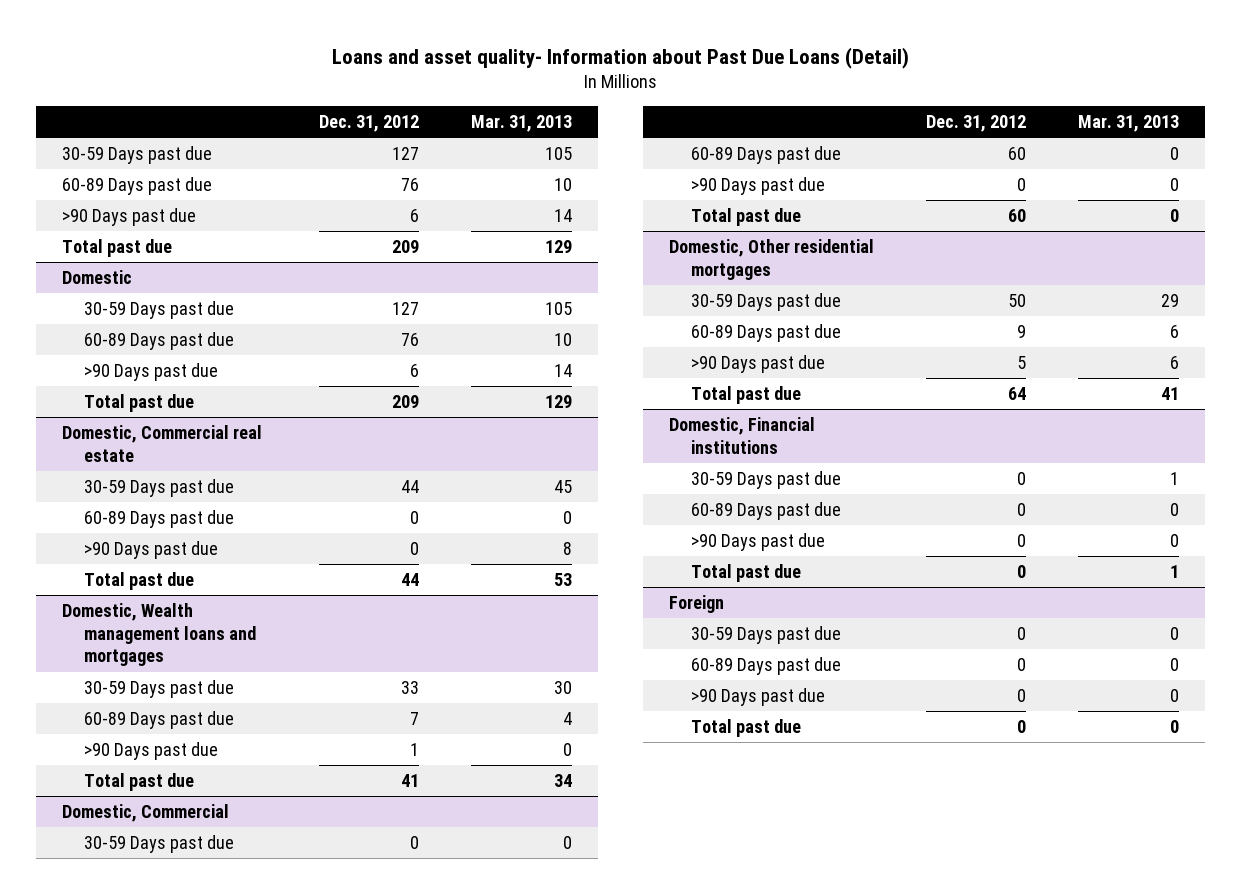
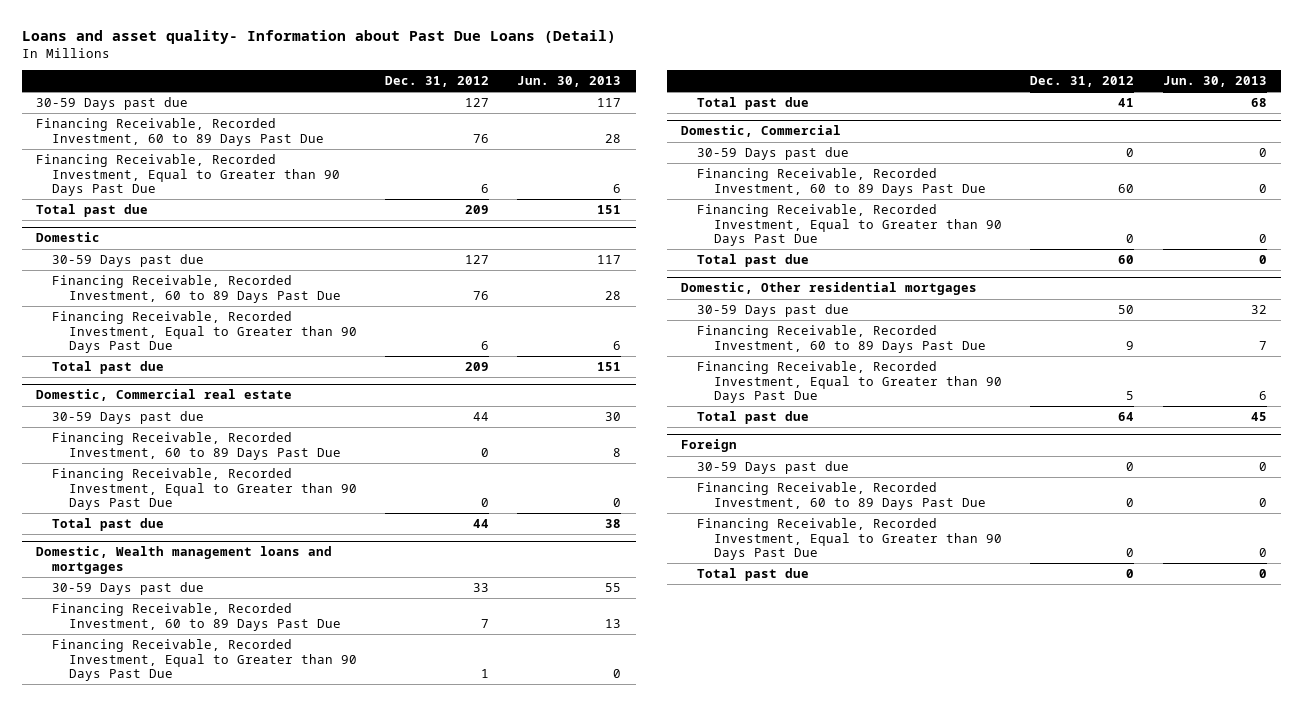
[471,114,573,132] Mar. 31, 2013 -> none
none -> [517,76,622,88] Jun. 30, 2013
[62,177,213,196] 60-89 Days past due -> [35,118,325,146] Financing Receivable, Recorded Investment, 60 to 89 Days Past Due
[62,208,197,227] >90 Days past due -> [35,154,341,197] Financing Receivable, Recorded Investment, Equal to Greater than 90 Days Past Due
[84,332,235,351] 60-89 Days past due -> [52,275,342,303] Financing Receivable, Recorded Investment, 60 to 89 Days Past Due
[84,363,219,382] >90 Days past due -> [52,311,358,354] Financing Receivable, Recorded Investment, Equal to Greater than 90 Days Past Due
[84,510,235,529] 60-89 Days past due -> [52,432,342,460] Financing Receivable, Recorded Investment, 60 to 89 Days Past Due
[84,541,219,560] >90 Days past due -> [52,468,358,511] Financing Receivable, Recorded Investment, Equal to Greater than 90 Days Past Due
[84,711,235,730] 60-89 Days past due -> [52,603,342,631] Financing Receivable, Recorded Investment, 60 to 89 Days Past Due
[84,742,219,761] >90 Days past due -> [52,639,358,682] Financing Receivable, Recorded Investment, Equal to Greater than 90 Days Past Due
[691,146,842,165] 60-89 Days past due -> [697,168,987,196] Financing Receivable, Recorded Investment, 60 to 89 Days Past Due
[691,177,826,196] >90 Days past due -> [697,204,1003,247] Financing Receivable, Recorded Investment, Equal to Greater than 90 Days Past Due
[691,324,842,343] 60-89 Days past due -> [697,325,987,353] Financing Receivable, Recorded Investment, 60 to 89 Days Past Due
[691,355,826,374] >90 Days past due -> [697,361,1003,404] Financing Receivable, Recorded Investment, Equal to Greater than 90 Days Past Due
[669,417,816,454] Domestic, Financial institutions -> none
[691,471,842,490] 30-59 Days past due -> none
[691,502,842,521] 60-89 Days past due -> none
[691,533,826,552] >90 Days past due -> none
[691,564,802,583] Total past due -> none
[691,657,842,676] 60-89 Days past due -> [697,482,987,510] Financing Receivable, Recorded Investment, 60 to 89 Days Past Due
[691,688,826,707] >90 Days past due -> [697,518,1003,561] Financing Receivable, Recorded Investment, Equal to Greater than 90 Days Past Due

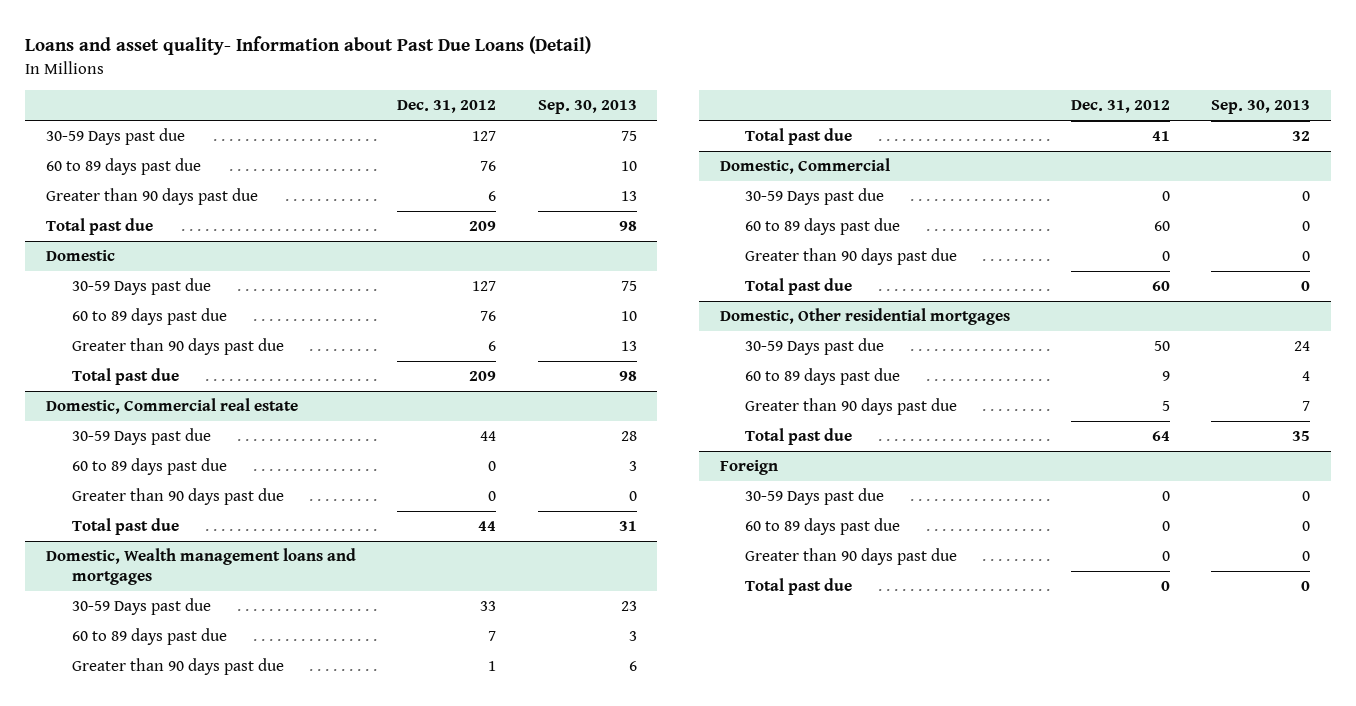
[517,76,622,88] Jun. 30, 2013 -> none
none -> [537,100,637,115] Sep. 30, 2013
[35,118,325,146] Financing Receivable, Recorded Investment, 60 to 89 Days Past Due -> [45,158,201,176] 60 to 89 days past due
[35,154,341,197] Financing Receivable, Recorded Investment, Equal to Greater than 90 Days Past Due -> [45,188,258,206] Greater than 90 days past due
[52,275,342,303] Financing Receivable, Recorded Investment, 60 to 89 Days Past Due -> [71,308,227,326] 60 to 89 days past due
[52,311,358,354] Financing Receivable, Recorded Investment, Equal to Greater than 90 Days Past Due -> [71,338,284,356] Greater than 90 days past due
[52,432,342,460] Financing Receivable, Recorded Investment, 60 to 89 Days Past Due -> [71,458,227,476] 60 to 89 days past due
[52,468,358,511] Financing Receivable, Recorded Investment, Equal to Greater than 90 Days Past Due -> [71,488,284,506] Greater than 90 days past due
[52,603,342,631] Financing Receivable, Recorded Investment, 60 to 89 Days Past Due -> [71,628,227,646] 60 to 89 days past due
[52,639,358,682] Financing Receivable, Recorded Investment, Equal to Greater than 90 Days Past Due -> [71,658,284,676] Greater than 90 days past due
[697,168,987,196] Financing Receivable, Recorded Investment, 60 to 89 Days Past Due -> [745,218,901,236] 60 to 89 days past due
[697,204,1003,247] Financing Receivable, Recorded Investment, Equal to Greater than 90 Days Past Due -> [745,248,958,266] Greater than 90 days past due
[697,325,987,353] Financing Receivable, Recorded Investment, 60 to 89 Days Past Due -> [745,368,901,386] 60 to 89 days past due
[697,361,1003,404] Financing Receivable, Recorded Investment, Equal to Greater than 90 Days Past Due -> [745,398,958,416] Greater than 90 days past due
[697,482,987,510] Financing Receivable, Recorded Investment, 60 to 89 Days Past Due -> [745,518,901,536] 60 to 89 days past due
[697,518,1003,561] Financing Receivable, Recorded Investment, Equal to Greater than 90 Days Past Due -> [745,548,958,566] Greater than 90 days past due

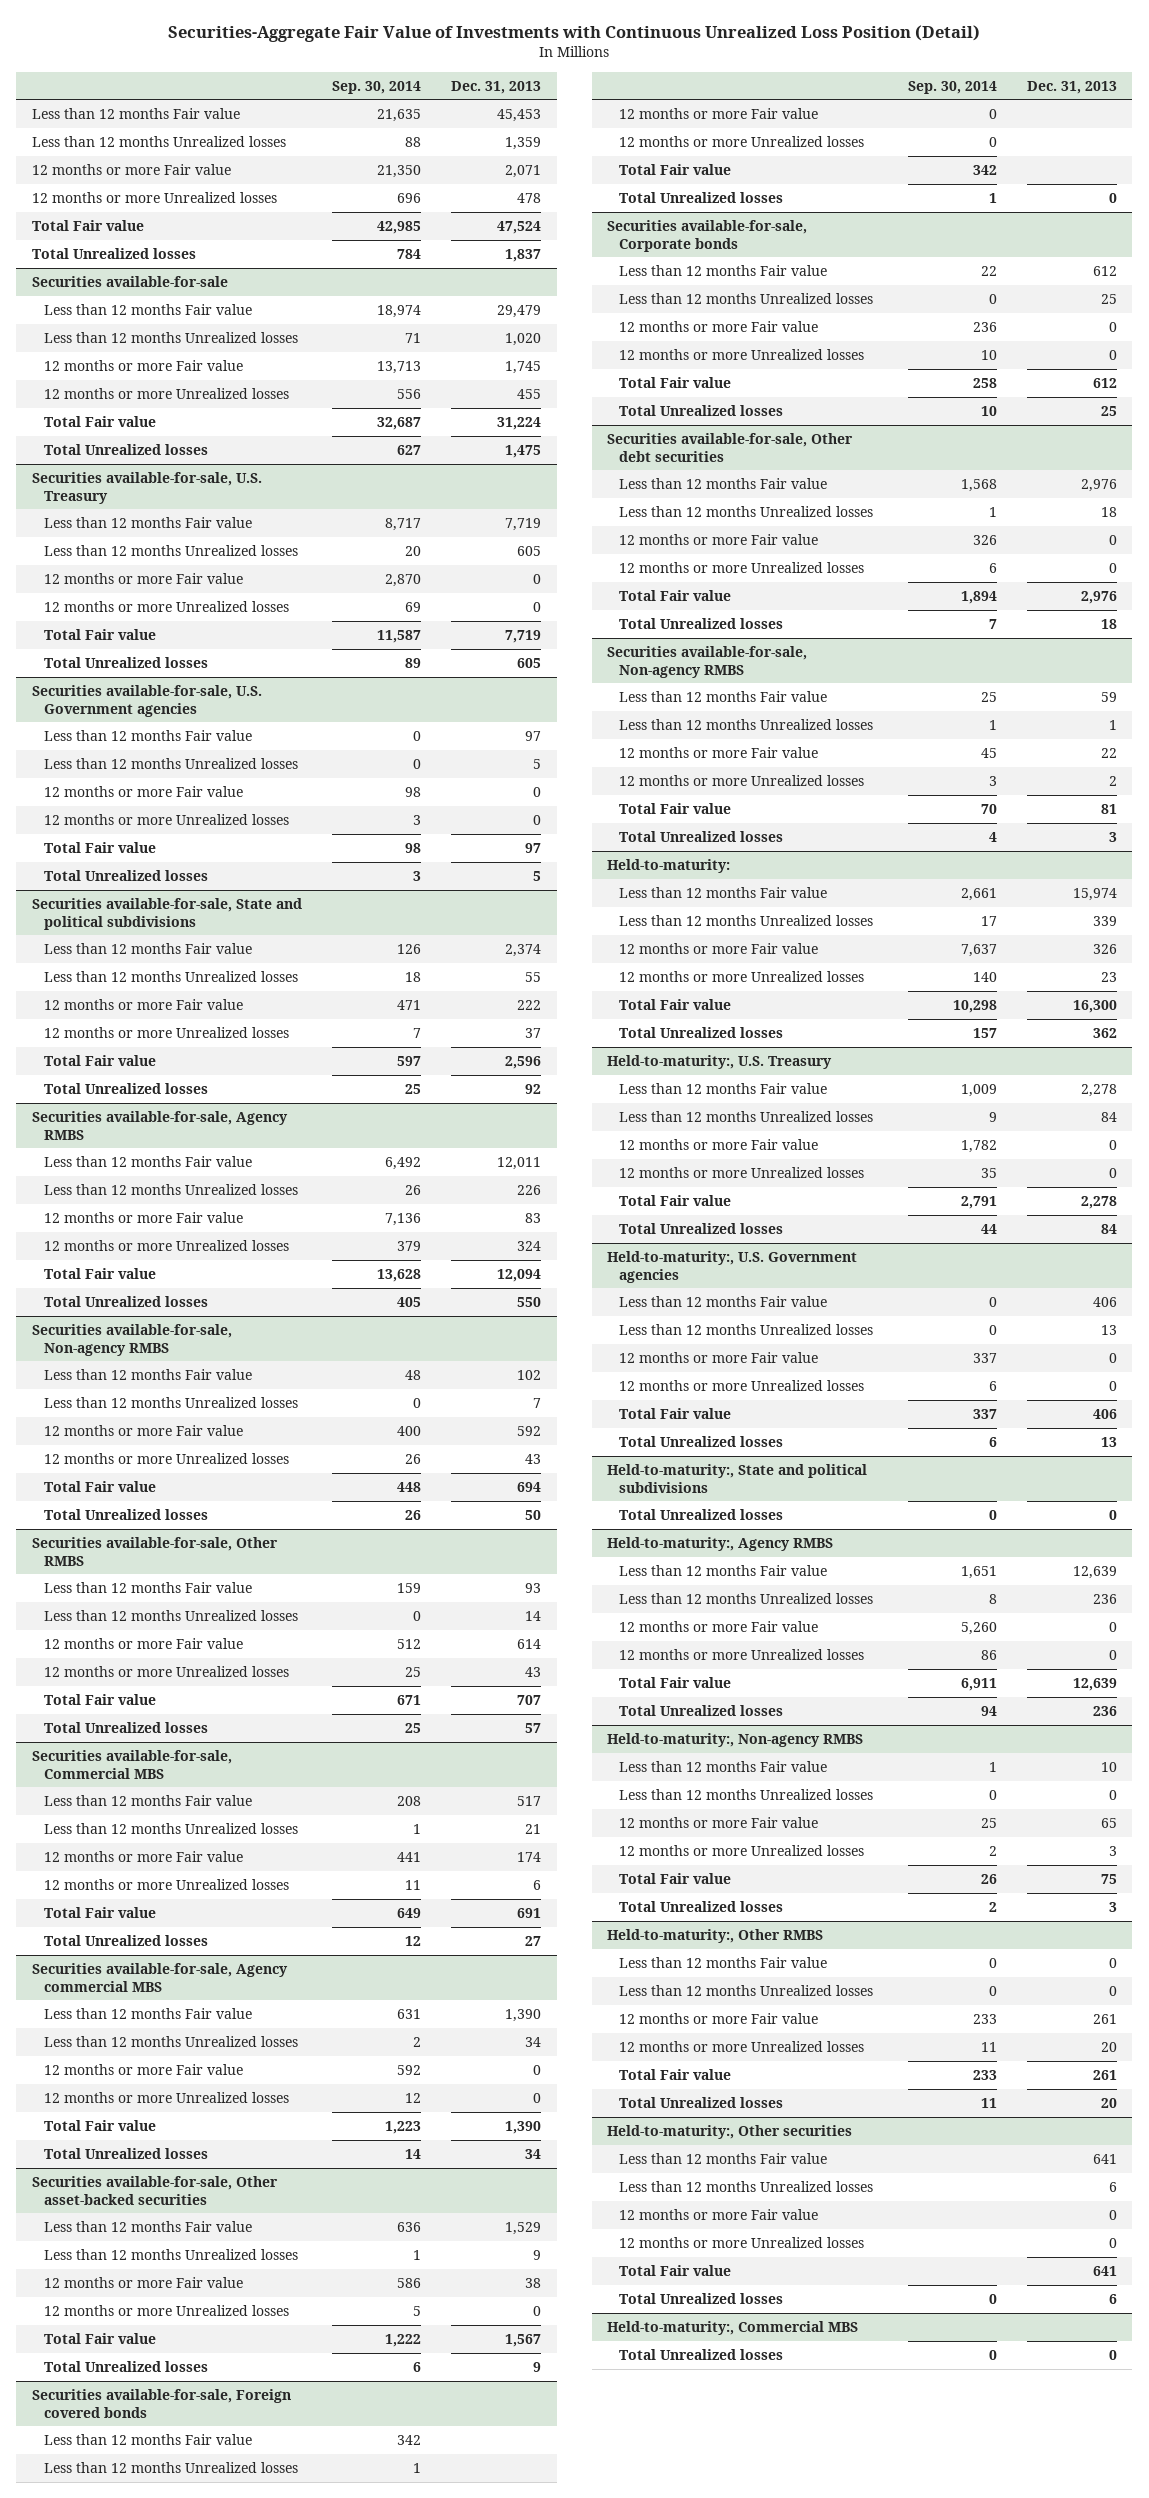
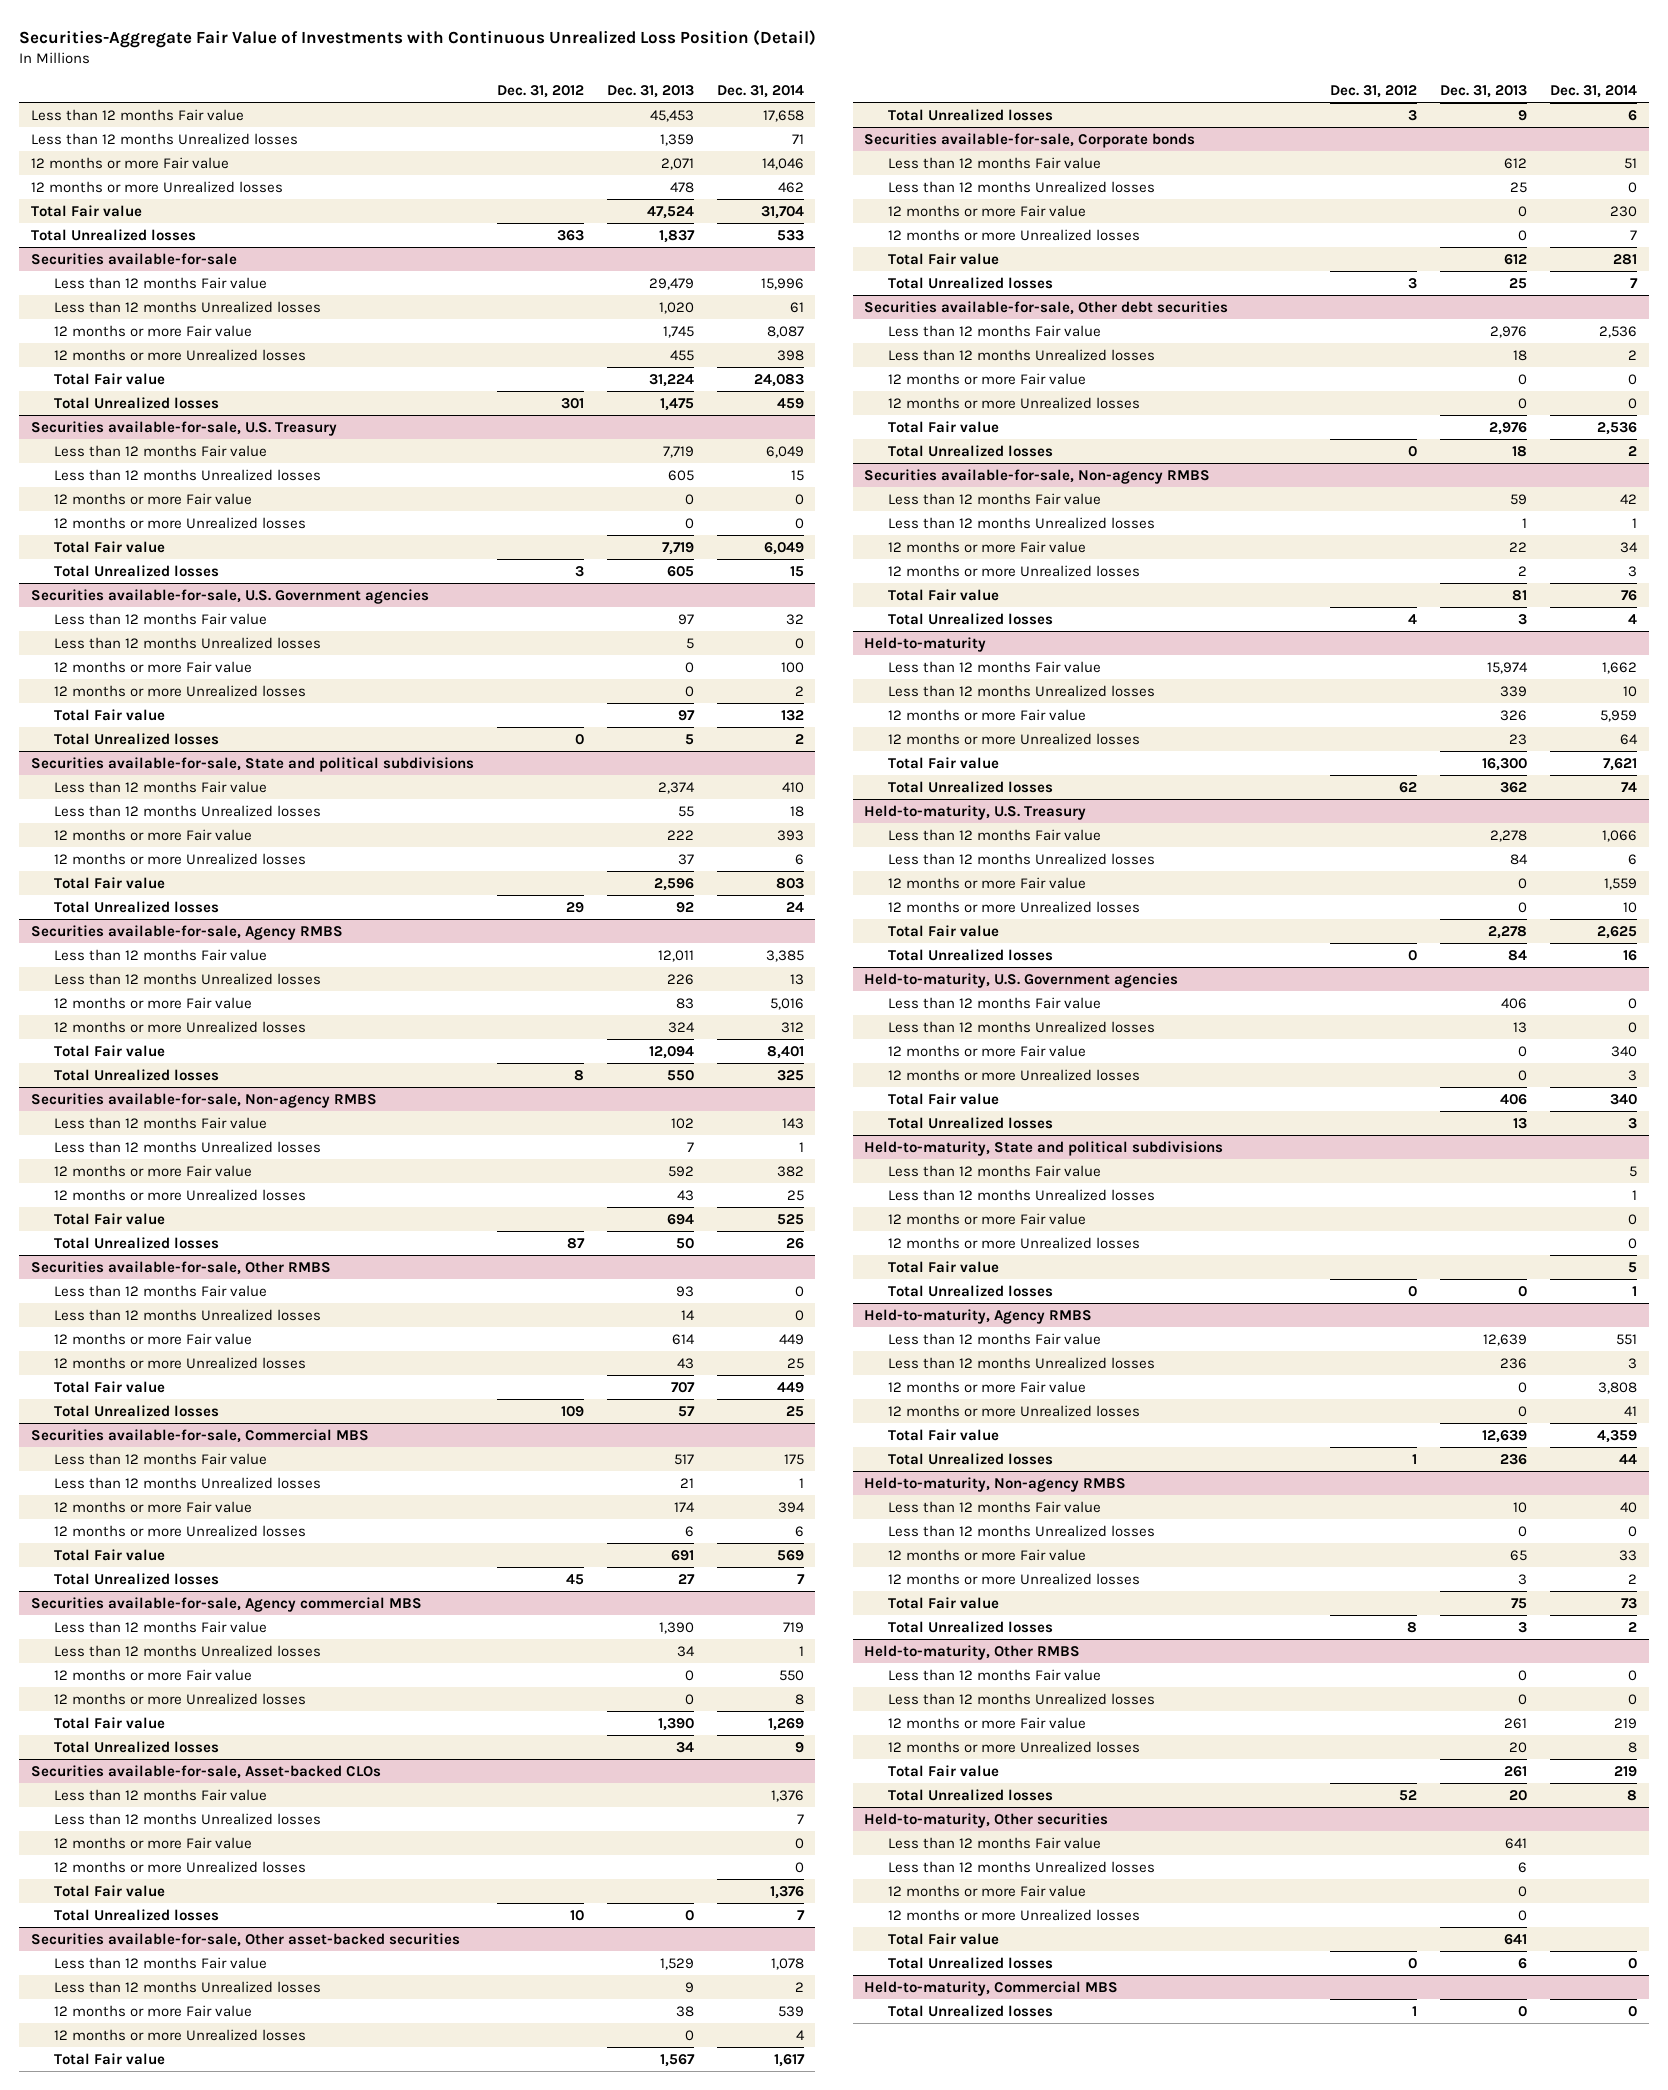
[332,80,422,94] Sep. 30, 2014 -> none
none -> [496,84,584,98] Dec. 31, 2012
none -> [716,84,804,98] Dec. 31, 2014
none -> [30,1764,381,1779] Securities available-for-sale, Asset-backed CLOs
none -> [54,1788,268,1801] Less than 12 months Fair value
none -> [54,1812,322,1825] Less than 12 months Unrealized losses
none -> [54,1836,253,1849] 12 months or more Fair value
none -> [54,1860,307,1873] 12 months or more Unrealized losses
none -> [54,1884,166,1897] Total Fair value
none -> [54,1908,220,1921] Total Unrealized losses
[31,2388,291,2418] Securities available-for-sale, Foreign covered bonds -> none
[43,2433,252,2445] Less than 12 months Fair value -> none
[43,2461,298,2473] Less than 12 months Unrealized losses -> none
[619,107,819,119] 12 months or more Fair value -> none
[619,135,865,147] 12 months or more Unrealized losses -> none
[619,163,732,175] Total Fair value -> none
[619,191,784,203] Total Unrealized losses -> none
[607,858,731,873] Held-to-maturity: -> [864,636,987,652] Held-to-maturity
[607,1054,833,1069] Held-to-maturity:, U.S. Treasury -> [864,804,1087,820] Held-to-maturity, U.S. Treasury
[607,1250,858,1283] Held-to-maturity:, U.S. Government agencies -> [864,972,1179,988] Held-to-maturity, U.S. Government agencies
[607,1463,868,1493] Held-to-maturity:, State and political subdivisions -> [864,1140,1224,1156] Held-to-maturity, State and political subdivisions
none -> [887,1164,1101,1177] Less than 12 months Fair value
none -> [887,1188,1155,1201] Less than 12 months Unrealized losses
none -> [887,1212,1086,1225] 12 months or more Fair value
none -> [887,1236,1140,1249] 12 months or more Unrealized losses
none -> [887,1260,999,1273] Total Fair value
[607,1536,834,1551] Held-to-maturity:, Agency RMBS -> [864,1308,1093,1324] Held-to-maturity, Agency RMBS
[607,1732,864,1747] Held-to-maturity:, Non-agency RMBS -> [864,1476,1127,1492] Held-to-maturity, Non-agency RMBS
[607,1928,824,1943] Held-to-maturity:, Other RMBS -> [864,1644,1081,1660] Held-to-maturity, Other RMBS
[607,2124,853,2139] Held-to-maturity:, Other securities -> [864,1812,1109,1828] Held-to-maturity, Other securities
[607,2320,859,2335] Held-to-maturity:, Commercial MBS -> [864,1980,1119,1996] Held-to-maturity, Commercial MBS

